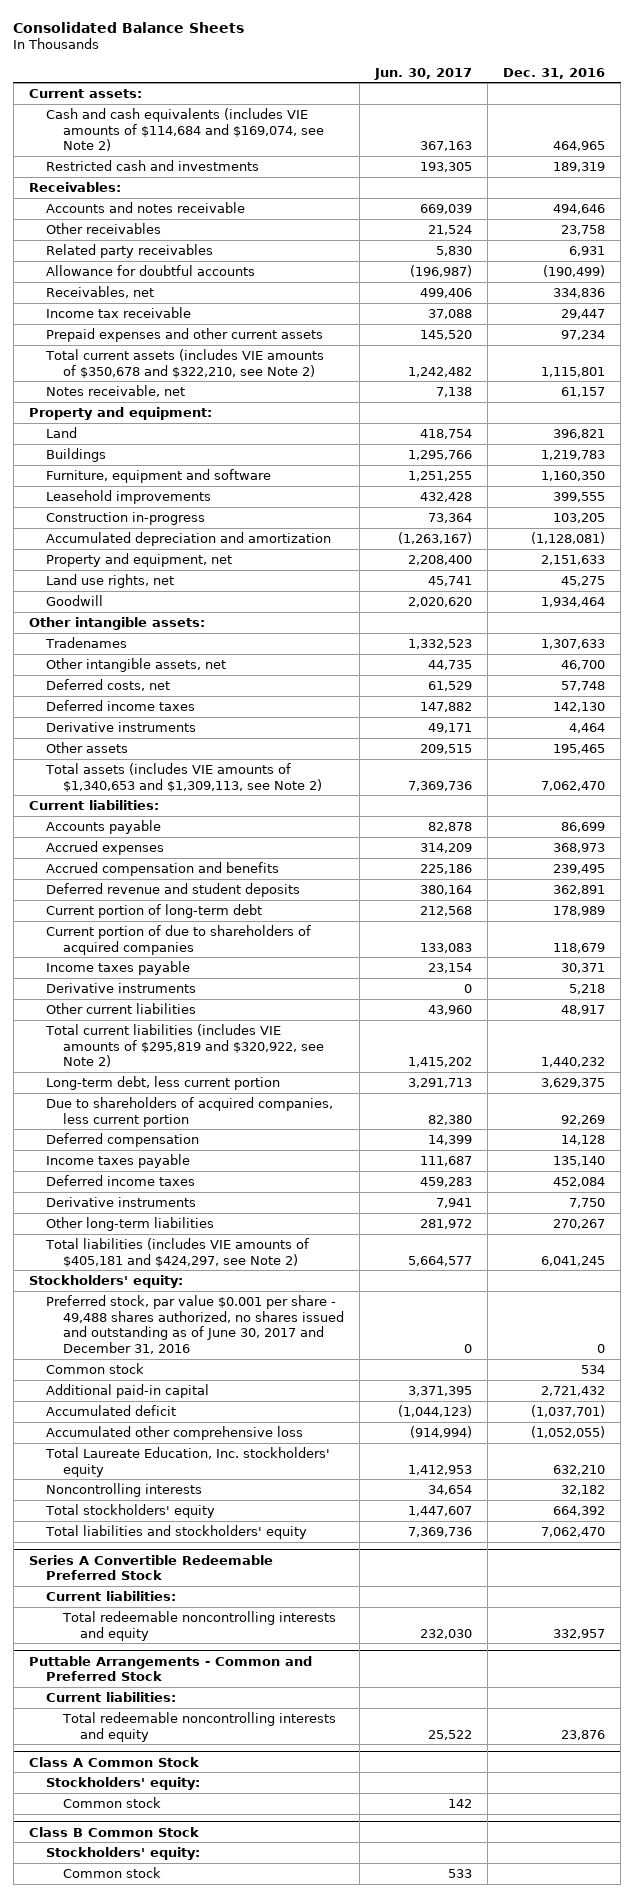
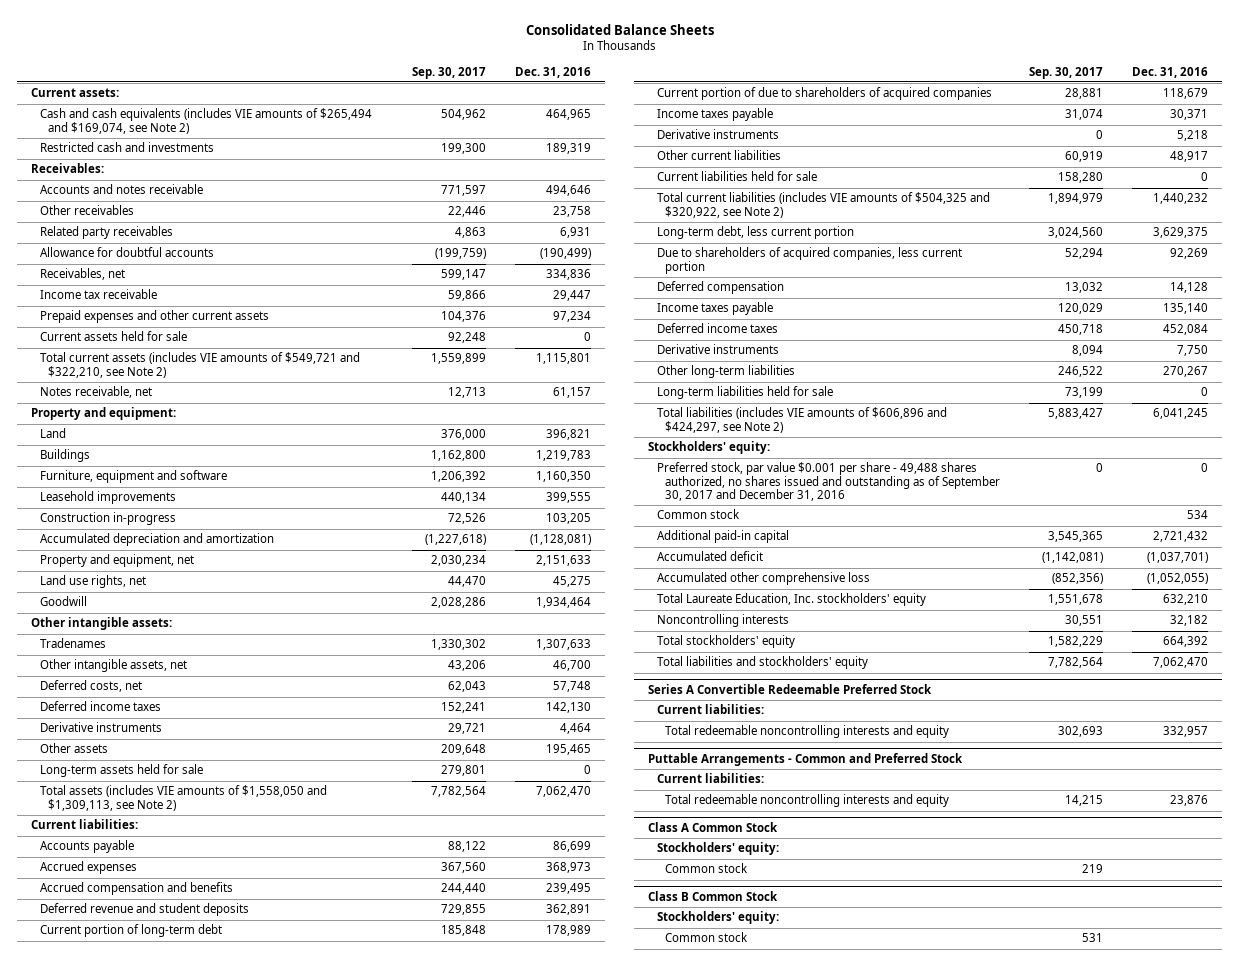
[374,67,473,80] Jun. 30, 2017 -> none
none -> [412,66,487,79] Sep. 30, 2017
[45,107,324,152] Cash and cash equivalents (includes VIE amounts of $114,684 and $169,074, see Note 2) -> [39,108,372,134] Cash and cash equivalents (includes VIE amounts of $265,494 and $169,074, see Note 2)
none -> [39,331,187,342] Current assets held for sale
[44,348,324,378] Total current assets (includes VIE amounts of $350,678 and $322,210, see Note 2) -> [39,352,360,378] Total current assets (includes VIE amounts of $549,721 and $322,210, see Note 2)
none -> [39,764,203,778] Long-term assets held for sale
[44,762,322,792] Total assets (includes VIE amounts of $1,340,653 and $1,309,113, see Note 2) -> [39,785,327,811] Total assets (includes VIE amounts of $1,558,050 and $1,309,113, see Note 2)
none -> [656,171,817,182] Current liabilities held for sale
[44,1023,324,1068] Total current liabilities (includes VIE amounts of $295,819 and $320,922, see Note 2) -> [656,192,990,218] Total current liabilities (includes VIE amounts of $504,325 and $320,922, see Note 2)
none -> [656,386,833,400] Long-term liabilities held for sale
[44,1237,309,1267] Total liabilities (includes VIE amounts of $405,181 and $424,297, see Note 2) -> [656,407,947,433] Total liabilities (includes VIE amounts of $606,896 and $424,297, see Note 2)
[45,1294,344,1355] Preferred stock, par value $0.001 per share - 49,488 shares authorized, no shares issued and outstanding as of June 30, 2017 and December 31, 2016 -> [656,462,1001,502] Preferred stock, par value $0.001 per share - 49,488 shares authorized, no shares issued and outstanding as of September 30, 2017 and December 31, 2016

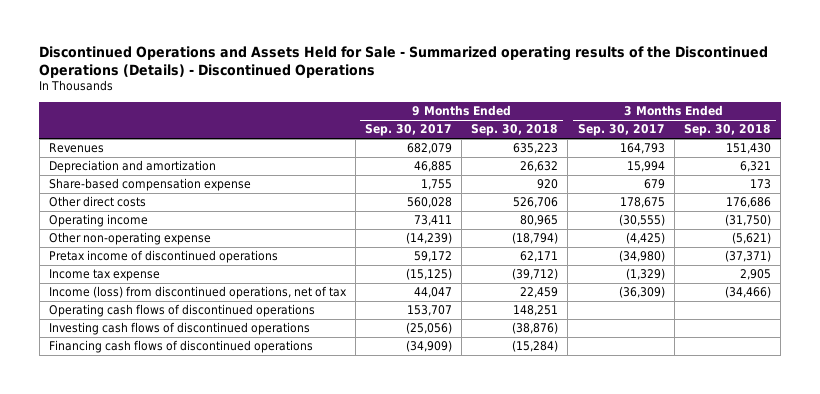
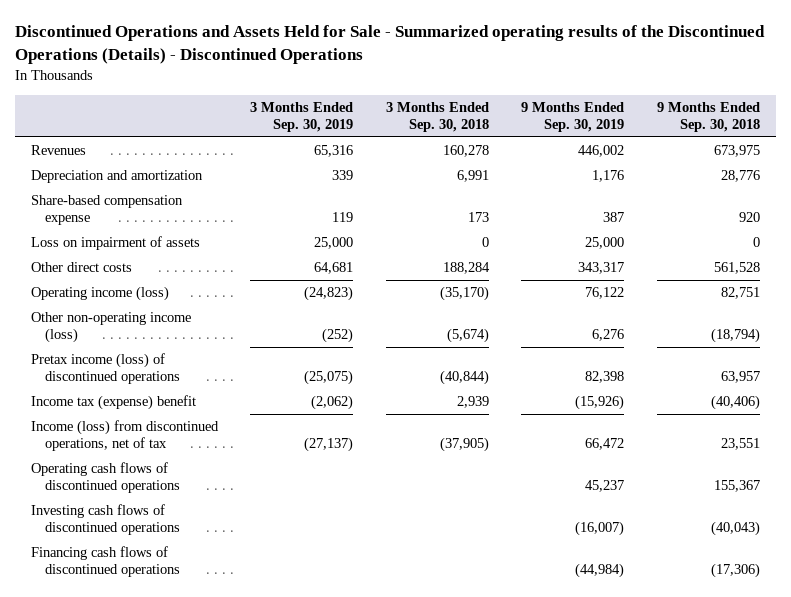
[364,124,452,137] Sep. 30, 2017 -> none
[577,124,665,137] Sep. 30, 2017 -> none
none -> [250,101,354,132] 3 Months Ended Sep. 30, 2019
none -> [521,101,625,132] 9 Months Ended Sep. 30, 2019
[513,143,559,155] 635,223 -> [713,145,760,158] 673,975
[725,143,771,155] 151,430 -> [442,145,489,158] 160,278
[520,161,559,173] 26,632 -> [720,170,760,183] 28,776
[739,161,771,173] 6,321 -> [456,170,489,183] 6,991
none -> [31,236,201,251] Loss on impairment of assets
[513,197,559,209] 526,706 -> [713,262,760,275] 561,528
[725,197,771,209] 176,686 -> [442,262,490,275] 188,284
[48,214,148,228] Operating income -> [31,286,170,302] Operating income (loss)
[520,215,559,227] 80,965 -> [720,287,760,300] 82,751
[724,214,771,227] (31,750) -> [439,286,489,302] (35,170)
[48,232,211,246] Other non-operating expense -> [31,312,192,344] Other non-operating income (loss)
[731,232,771,245] (5,621) -> [446,328,489,344] (5,674)
[48,250,278,264] Pretax income of discontinued operations -> [31,353,181,385] Pretax income (loss) of discontinued operations
[520,251,559,263] 62,171 -> [720,371,760,384] 63,957
[724,250,771,263] (37,371) -> [439,370,489,386] (40,844)
[48,269,160,282] Income tax expense -> [31,395,197,411] Income tax (expense) benefit
[512,268,559,281] (39,712) -> [710,395,760,411] (40,406)
[739,269,771,281] 2,905 -> [456,396,489,409] 2,939
[520,287,559,299] 22,459 -> [720,438,760,451] 23,551
[724,286,771,299] (34,466) -> [439,437,489,453] (37,905)
[513,305,559,317] 148,251 -> [713,480,760,493] 155,367
[512,322,559,335] (38,876) -> [710,521,760,537] (40,043)
[512,340,559,353] (15,284) -> [710,563,760,579] (17,306)

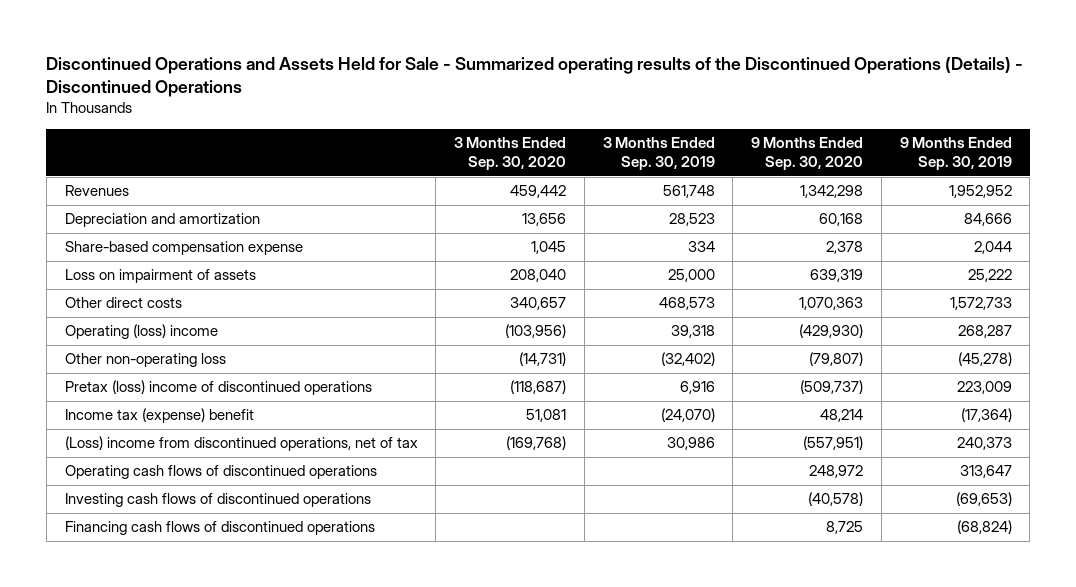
[385,101,489,132] 3 Months Ended Sep. 30, 2018 -> none
[656,101,760,132] 9 Months Ended Sep. 30, 2018 -> none
none -> [454,136,567,171] 3 Months Ended Sep. 30, 2020
none -> [751,136,864,171] 9 Months Ended Sep. 30, 2020
[314,145,354,158] 65,316 -> [662,185,715,199] 561,748
[578,145,625,158] 446,002 -> [948,185,1012,199] 1,952,952
[332,170,354,181] 339 -> [668,213,715,227] 28,523
[592,170,625,183] 1,176 -> [963,213,1012,227] 84,666
[332,212,354,223] 119 -> [687,241,715,253] 334
[603,212,625,223] 387 -> [973,241,1012,255] 2,044
[585,237,625,250] 25,000 -> [967,269,1012,283] 25,222
[314,262,354,275] 64,681 -> [658,297,715,311] 468,573
[578,262,625,275] 343,317 -> [949,297,1012,311] 1,572,733
[31,286,170,302] Operating income (loss) -> [64,324,218,340] Operating (loss) income
[304,286,354,302] (24,823) -> [670,325,715,339] 39,318
[585,287,625,300] 76,122 -> [957,325,1012,339] 268,287
[31,312,192,344] Other non-operating income (loss) -> [64,353,226,368] Other non-operating loss
[322,328,354,344] (252) -> [660,352,715,367] (32,402)
[592,329,625,342] 6,276 -> [957,352,1012,367] (45,278)
[31,353,181,385] Pretax income (loss) of discontinued operations -> [64,380,372,396] Pretax (loss) income of discontinued operations
[304,370,354,386] (25,075) -> [679,381,715,395] 6,916
[585,371,625,384] 82,398 -> [956,381,1012,395] 223,009
[311,395,354,411] (2,062) -> [660,408,715,423] (24,070)
[575,395,625,411] (15,926) -> [960,408,1012,423] (17,364)
[31,420,220,452] Income (loss) from discontinued operations, net of tax -> [64,436,418,452] (Loss) income from discontinued operations, net of tax
[304,437,354,453] (27,137) -> [666,437,715,451] 30,986
[585,438,625,451] 66,472 -> [956,437,1012,451] 240,373
[585,480,625,493] 45,237 -> [959,465,1012,479] 313,647
[575,521,625,537] (16,007) -> [955,492,1012,507] (69,653)
[575,563,625,579] (44,984) -> [956,520,1012,535] (68,824)

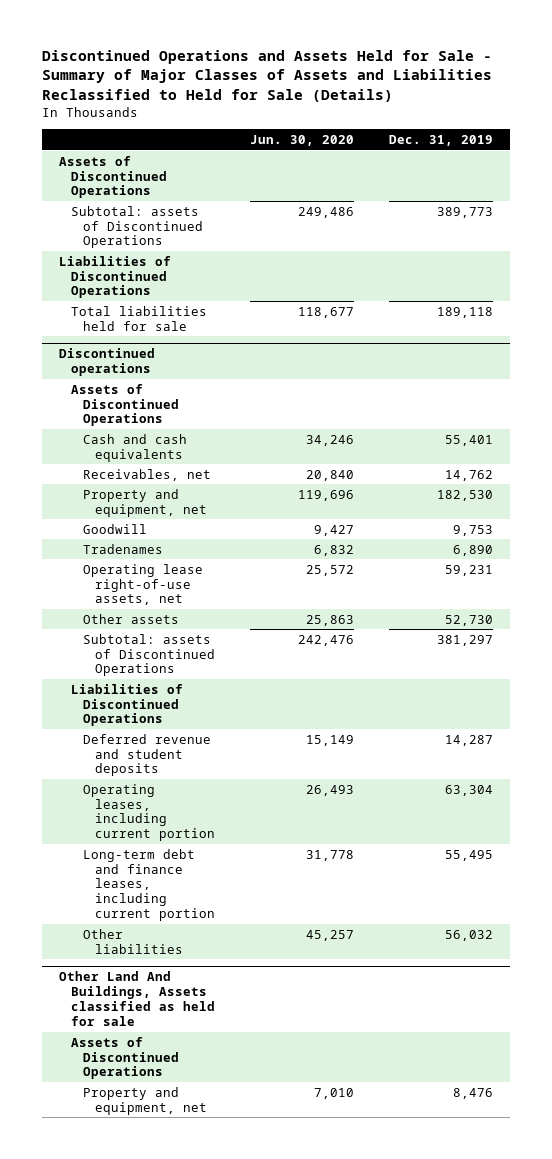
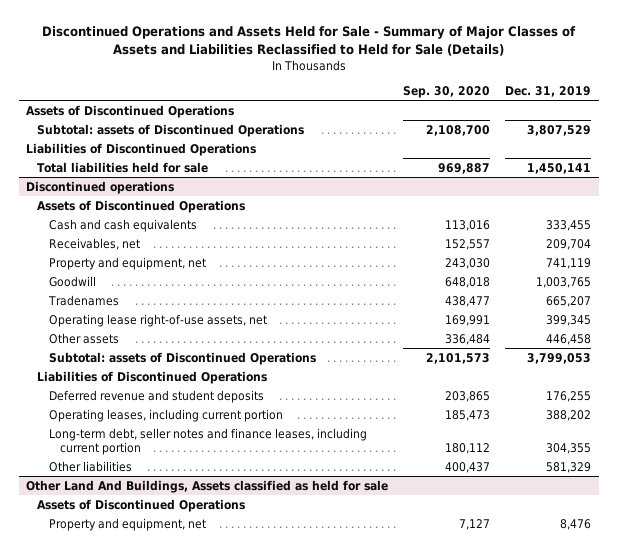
[250,134,355,146] Jun. 30, 2020 -> none
none -> [403,85,491,98] Sep. 30, 2020
[436,206,493,218] 389,773 -> [527,124,592,136] 3,807,529
[436,306,493,318] 189,118 -> [527,162,592,174] 1,450,141
[444,434,493,446] 55,401 -> [546,219,592,231] 333,455
[444,469,493,481] 14,762 -> [546,238,592,250] 209,704
[436,489,493,501] 182,530 -> [546,257,592,269] 741,119
[452,524,493,536] 9,753 -> [536,276,592,288] 1,003,765
[452,544,493,556] 6,890 -> [546,295,592,307] 665,207
[444,564,493,576] 59,231 -> [546,314,592,326] 399,345
[444,614,493,626] 52,730 -> [546,333,592,345] 446,458
[436,634,493,646] 381,297 -> [527,352,592,364] 3,799,053
[444,734,493,746] 14,287 -> [546,390,592,402] 176,255
[444,784,493,796] 63,304 -> [546,409,592,421] 388,202
[83,848,216,922] Long-term debt and finance leases, including current portion -> [48,427,367,455] Long-term debt, seller notes and finance leases, including current portion
[444,849,493,861] 55,495 -> [546,442,592,454] 304,355
[444,929,493,941] 56,032 -> [546,461,592,473] 581,329

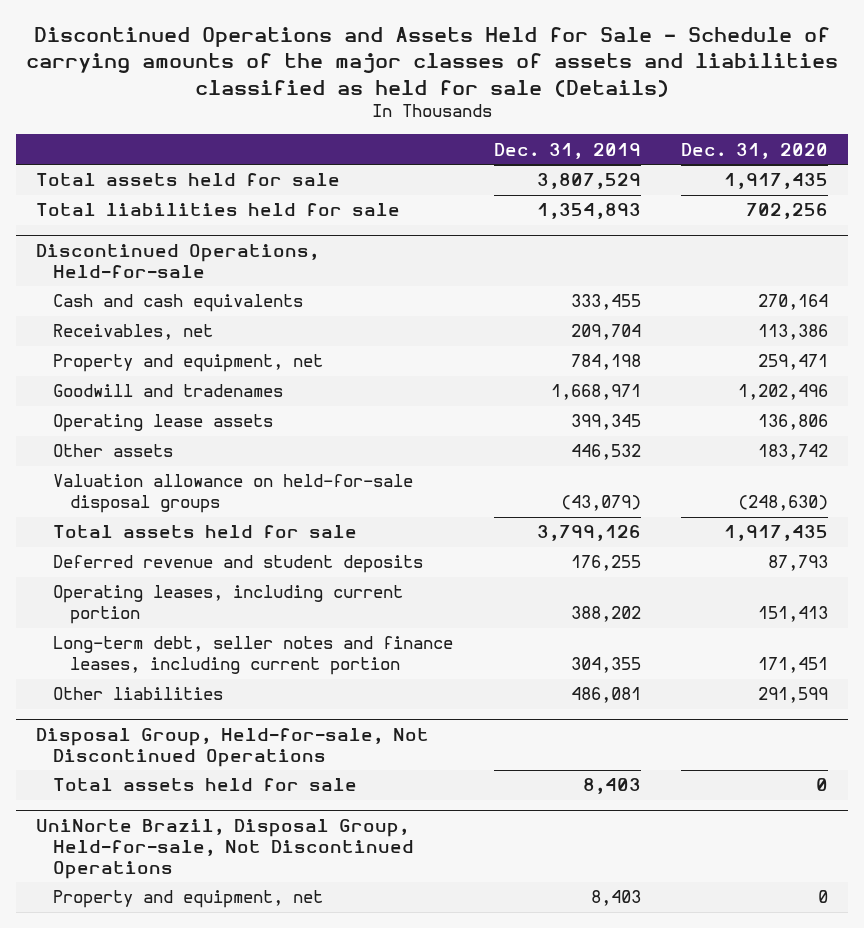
[41,26,576,57] Discontinued Operations and Assets Held for Sale - Summary of Major Classes of Assets and Liabilities Reclassified to Held for Sale (Details) -> [26,27,839,97] Discontinued Operations and Assets Held for Sale - Schedule of carrying amounts of the major classes of assets and liabilities classified as held for sale (Details)
[403,85,491,98] Sep. 30, 2020 -> none
none -> [681,142,829,159] Dec. 31, 2020
[26,104,235,118] Assets of Discontinued Operations -> none
[26,142,257,156] Liabilities of Discontinued Operations -> none
[26,180,175,194] Discontinued operations -> none
[37,199,246,213] Assets of Discontinued Operations -> none
[37,123,305,137] Subtotal: assets of Discontinued Operations -> [36,173,341,187] Total assets held for sale
[527,162,592,174] 1,450,141 -> [536,203,641,220] 1,354,893
none -> [36,243,320,278] Discontinued Operations, Held-for-sale
[47,294,119,306] Tradenames -> none
[48,351,316,365] Subtotal: assets of Discontinued Operations -> none
[37,370,268,384] Liabilities of Discontinued Operations -> none
[546,257,592,269] 741,119 -> [570,354,641,371] 784,198
[48,275,96,287] Goodwill -> [53,384,284,398] Goodwill and tradenames
[536,276,592,288] 1,003,765 -> [550,384,641,401] 1,668,971
[48,313,267,327] Operating lease right-of-use assets, net -> [53,414,274,433] Operating lease assets
[546,333,592,345] 446,458 -> [570,444,641,461] 446,532
none -> [53,474,414,514] Valuation allowance on held-for-sale disposal groups
none -> [53,525,358,539] Total assets held for sale
[26,479,389,493] Other Land And Buildings, Assets classified as held for sale -> none
[37,498,246,512] Assets of Discontinued Operations -> none
[546,461,592,473] 581,329 -> [570,687,641,704] 486,081
none -> [36,727,430,767] Disposal Group, Held-for-sale, Not Discontinued Operations
none -> [53,778,358,792] Total assets held for sale
none -> [36,818,415,879] UniNorte Brazil, Disposal Group, Held-for-sale, Not Discontinued Operations
[560,518,592,530] 8,476 -> [590,890,641,907] 8,403

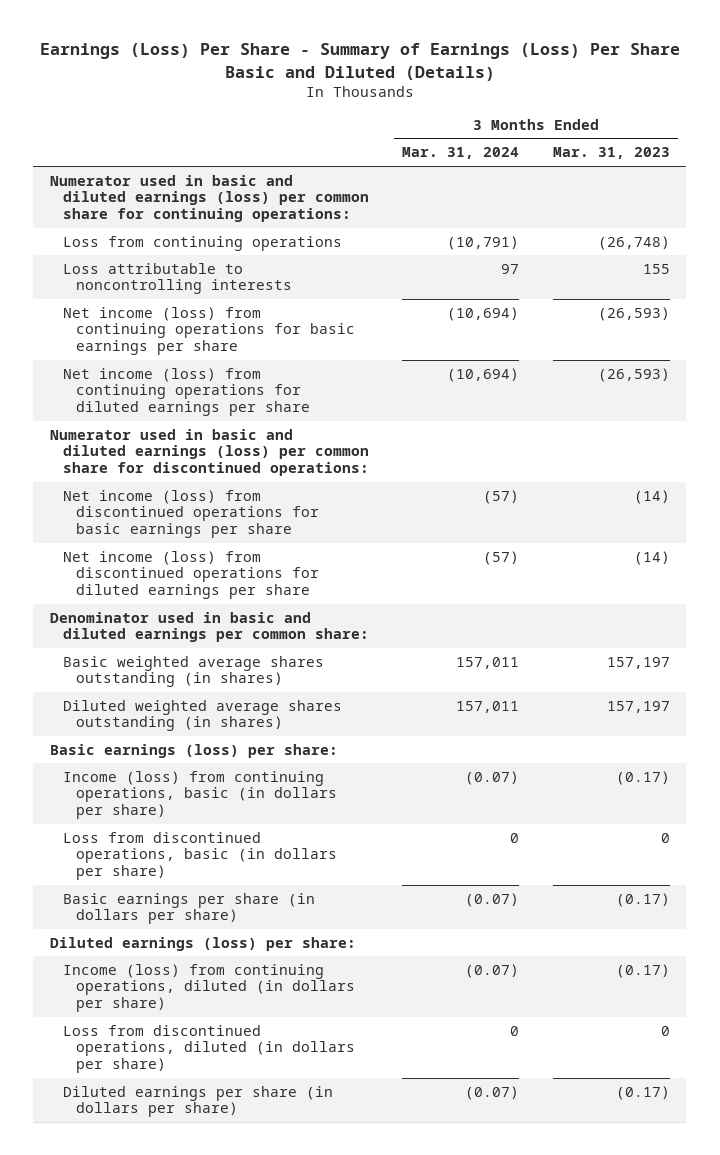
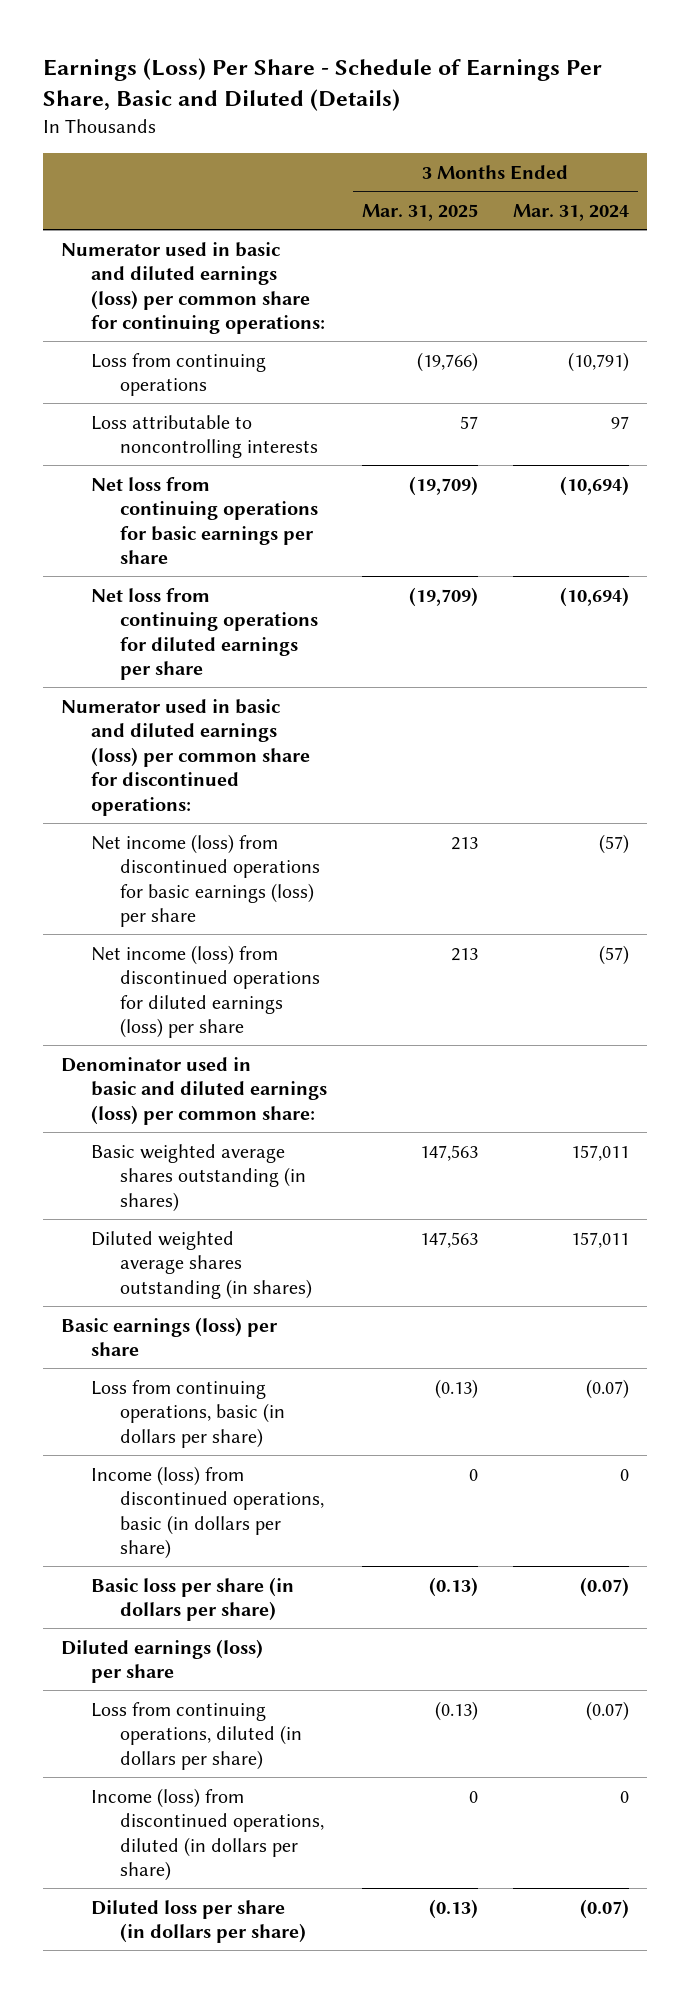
[39,43,680,81] Earnings (Loss) Per Share - Summary of Earnings (Loss) Per Share Basic and Diluted (Details) -> [43,57,603,111] Earnings (Loss) Per Share - Schedule of Earnings Per Share, Basic and Diluted (Details)
[552,147,670,160] Mar. 31, 2023 -> none
none -> [361,204,478,222] Mar. 31, 2025
[62,306,355,356] Net income (loss) from continuing operations for basic earnings per share -> [90,476,319,565] Net loss from continuing operations for basic earnings per share
[62,367,310,417] Net income (loss) from continuing operations for diluted earnings per share -> [90,587,319,681] Net loss from continuing operations for diluted earnings per share
[62,489,319,539] Net income (loss) from discontinued operations for basic earnings per share -> [90,833,321,928] Net income (loss) from discontinued operations for basic earnings (loss) per share
[62,550,319,600] Net income (loss) from discontinued operations for diluted earnings per share -> [90,944,321,1039] Net income (loss) from discontinued operations for diluted earnings (loss) per share
[50,611,369,643] Denominator used in basic and diluted earnings per common share: -> [60,1056,327,1125] Denominator used in basic and diluted earnings (loss) per common share:
[50,743,339,758] Basic earnings (loss) per share: -> [60,1316,278,1357] Basic earnings (loss) per share
[62,770,337,820] Income (loss) from continuing operations, basic (in dollars per share) -> [90,1379,286,1448] Loss from continuing operations, basic (in dollars per share)
[62,831,337,881] Loss from discontinued operations, basic (in dollars per share) -> [90,1465,325,1560] Income (loss) from discontinued operations, basic (in dollars per share)
[62,892,315,925] Basic earnings per share (in dollars per share) -> [90,1576,294,1622] Basic loss per share (in dollars per share)
[50,936,357,951] Diluted earnings (loss) per share: -> [60,1638,263,1684] Diluted earnings (loss) per share
[62,963,355,1013] Income (loss) from continuing operations, diluted (in dollars per share) -> [90,1701,303,1770] Loss from continuing operations, diluted (in dollars per share)
[62,1024,355,1074] Loss from discontinued operations, diluted (in dollars per share) -> [90,1787,325,1882] Income (loss) from discontinued operations, diluted (in dollars per share)
[62,1085,333,1118] Diluted earnings per share (in dollars per share) -> [90,1899,307,1944] Diluted loss per share (in dollars per share)

